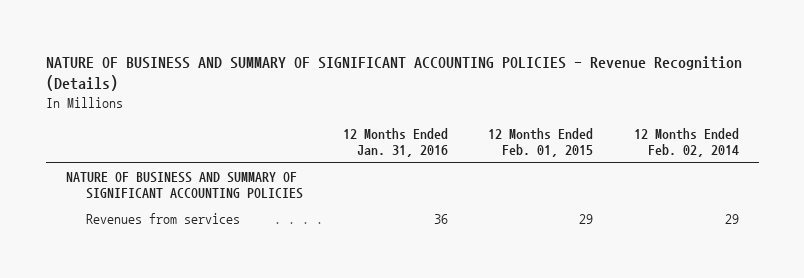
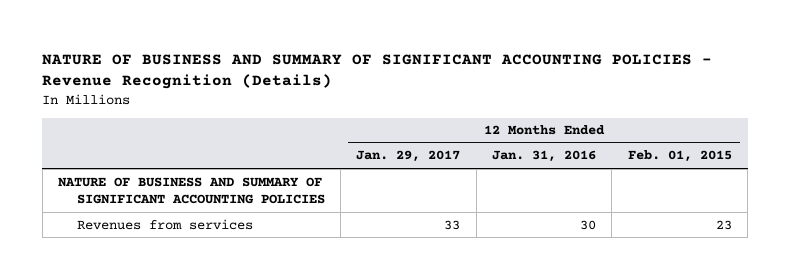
[633,128,739,158] 12 Months Ended Feb. 02, 2014 -> none
none -> [356,150,461,163] Jan. 29, 2017
[434,214,449,225] 36 -> [580,219,597,230] 30
[579,214,594,225] 29 -> [715,219,732,230] 23

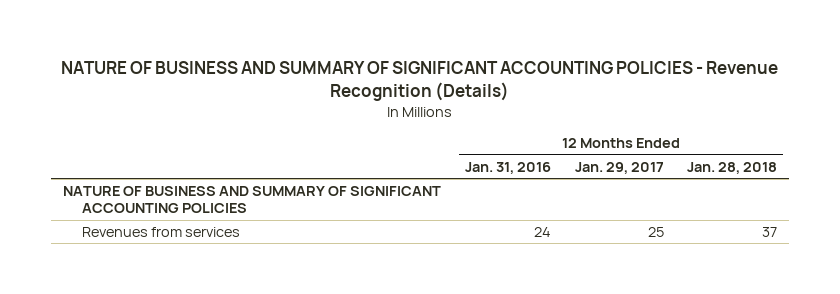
[627,150,732,163] Feb. 01, 2015 -> none
none -> [687,161,778,174] Jan. 28, 2018
[444,219,461,230] 33 -> [647,227,664,238] 25
[580,219,597,230] 30 -> [533,227,551,238] 24

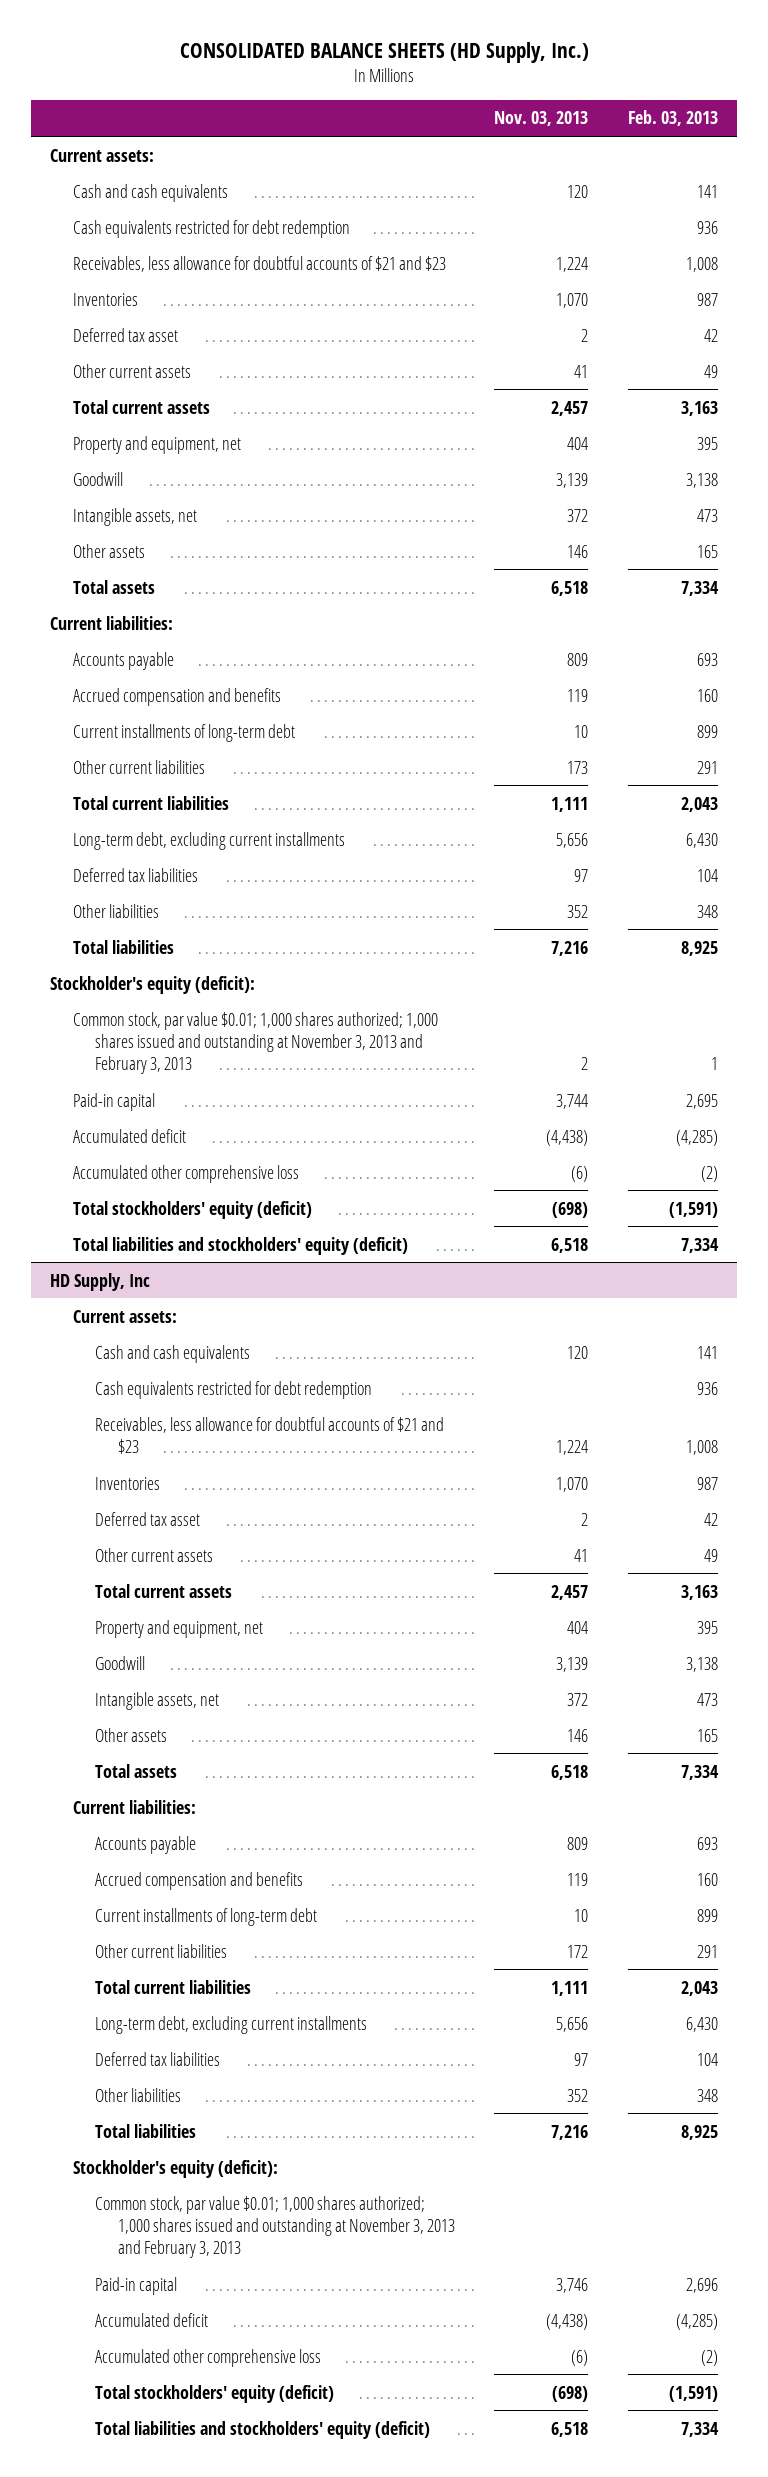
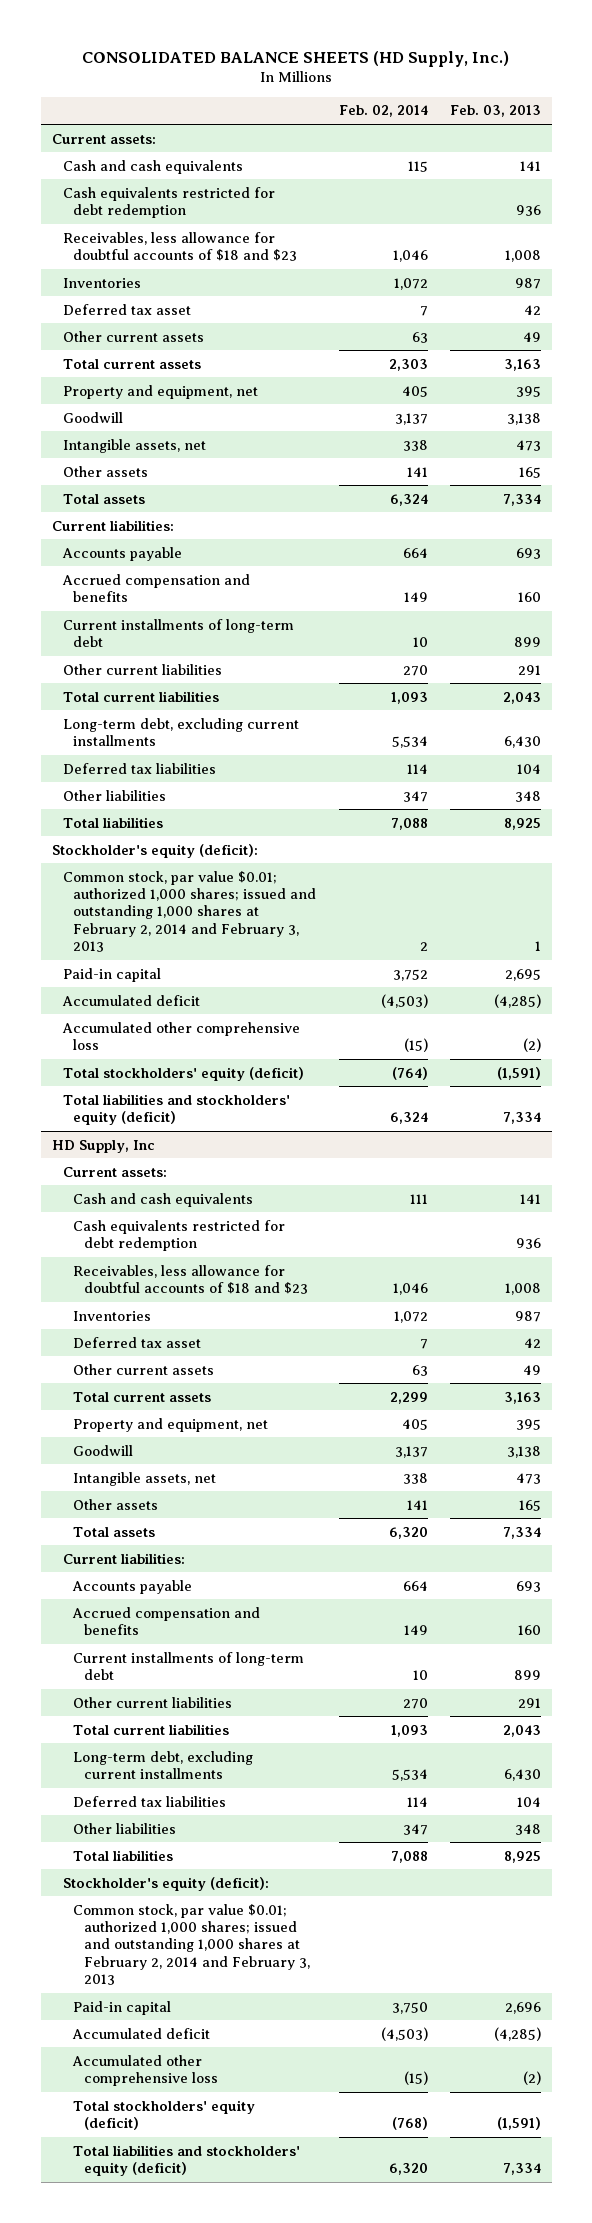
[494,111,589,127] Nov. 03, 2013 -> none
none -> [338,105,428,118] Feb. 02, 2014
[72,255,446,272] Receivables, less allowance for doubtful accounts of $21 and $23 -> [62,231,298,261] Receivables, less allowance for doubtful accounts of $18 and $23
[72,1011,438,1075] Common stock, par value $0.01; 1,000 shares authorized; 1,000 shares issued and outstanding at November 3, 2013 and February 3, 2013 -> [62,870,317,953] Common stock, par value $0.01; authorized 1,000 shares; issued and outstanding 1,000 shares at February 2, 2014 and February 3, 2013
[95,1416,445,1454] Receivables, less allowance for doubtful accounts of $21 and $23 -> [73,1264,309,1294] Receivables, less allowance for doubtful accounts of $18 and $23
[95,2195,456,2259] Common stock, par value $0.01; 1,000 shares authorized; 1,000 shares issued and outstanding at November 3, 2013 and February 3, 2013 -> [73,1903,311,1986] Common stock, par value $0.01; authorized 1,000 shares; issued and outstanding 1,000 shares at February 2, 2014 and February 3, 2013

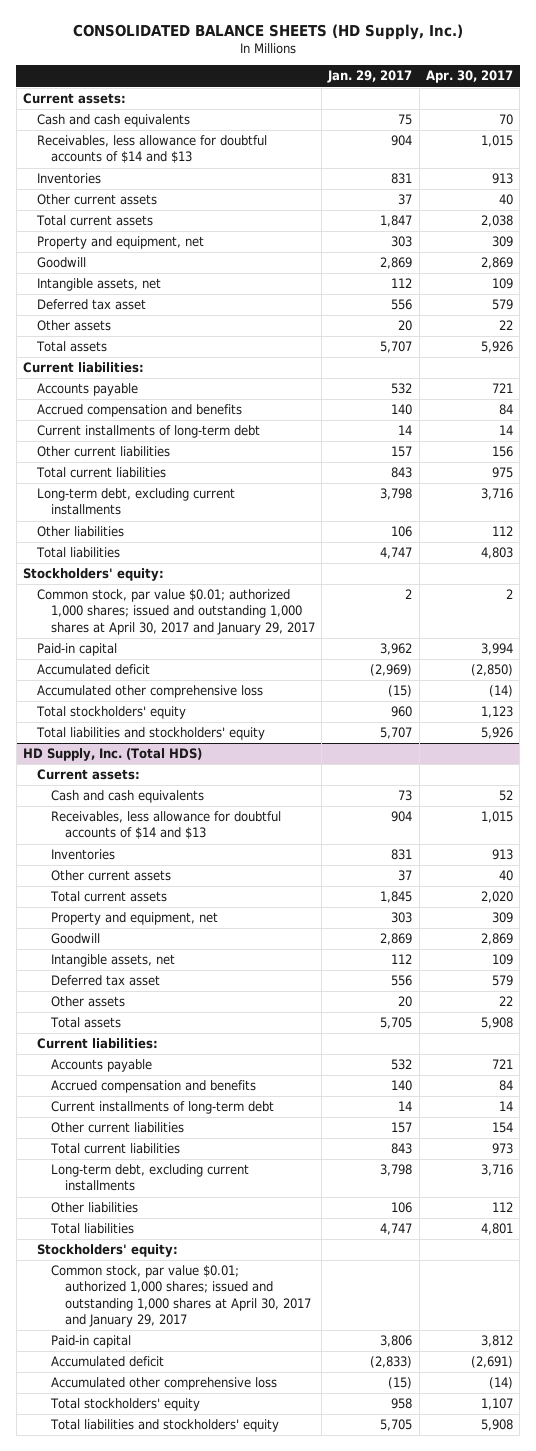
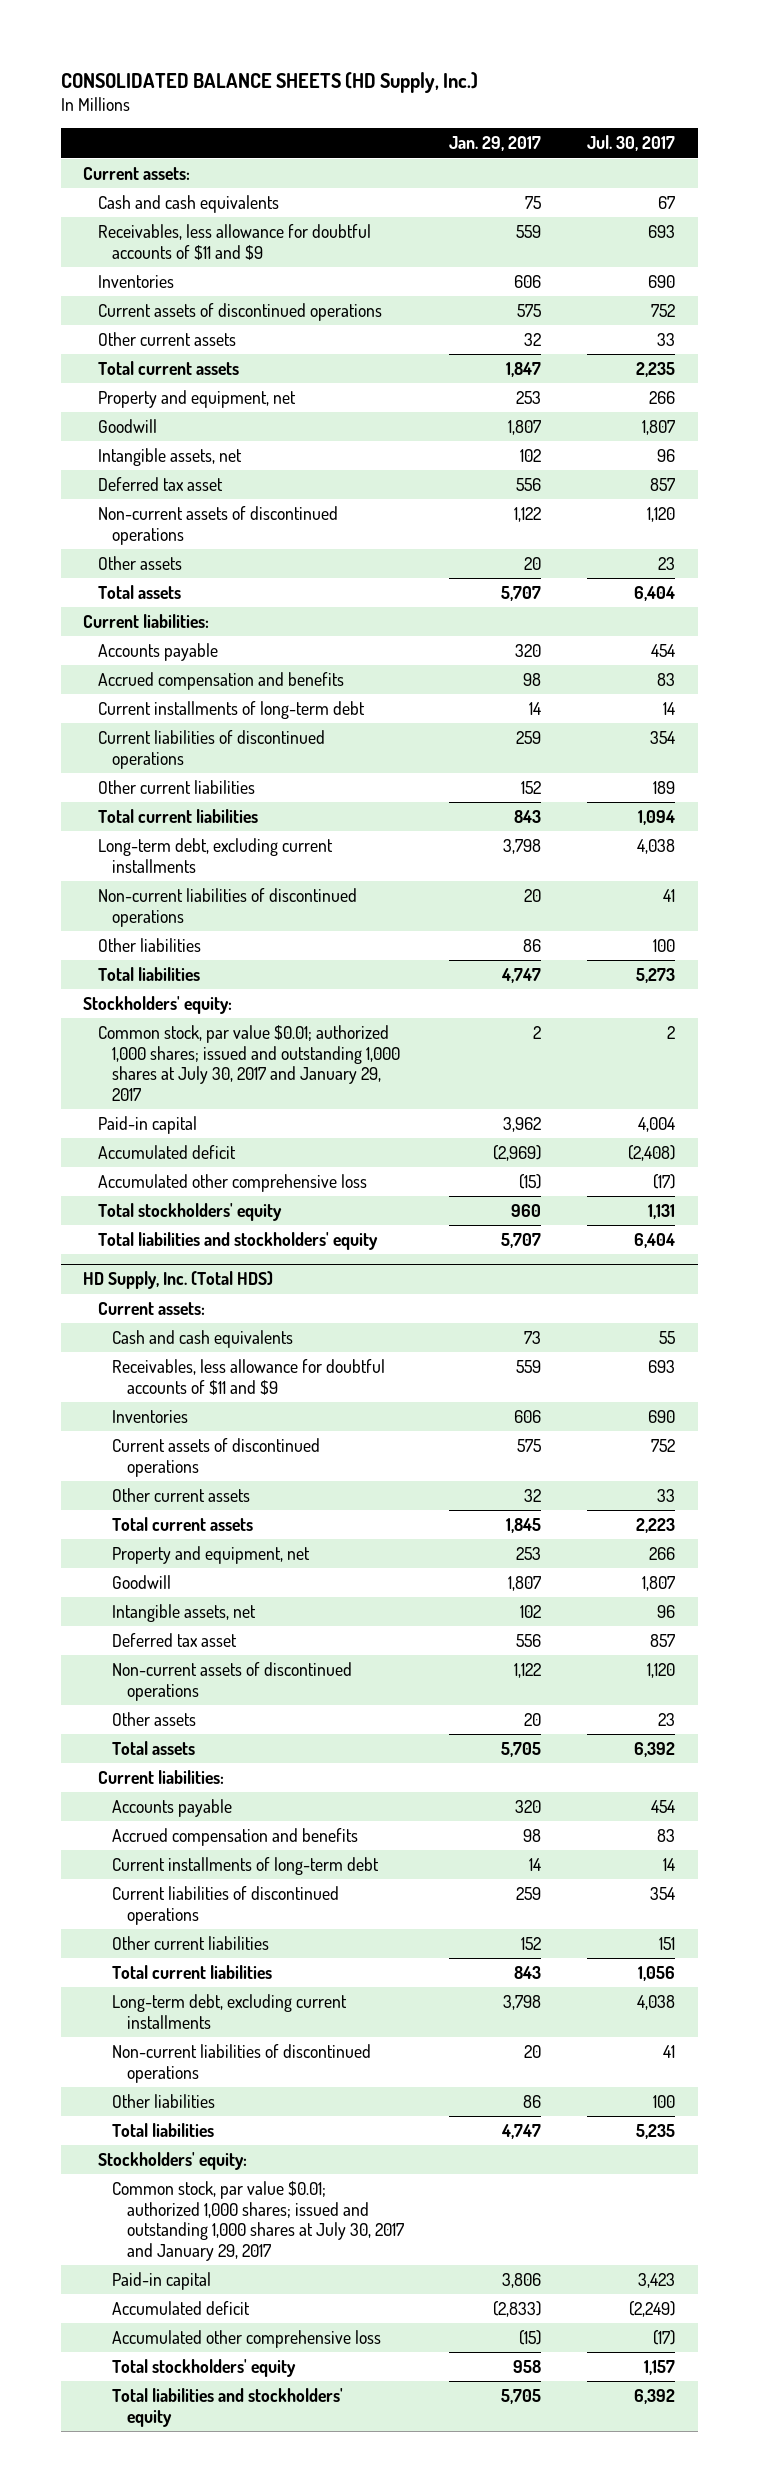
[426,70,514,84] Apr. 30, 2017 -> none
none -> [586,135,675,152] Jul. 30, 2017
[36,135,267,164] Receivables, less allowance for doubtful accounts of $14 and $13 -> [97,223,371,260] Receivables, less allowance for doubtful accounts of $11 and $9
[391,135,413,147] 904 -> [516,224,542,238] 559
[391,173,413,185] 831 -> [514,274,542,288] 606
none -> [97,302,382,321] Current assets of discontinued operations
[398,194,413,206] 37 -> [524,332,542,346] 32
[391,236,413,248] 303 -> [516,390,542,404] 253
[380,257,413,270] 2,869 -> [508,419,542,435] 1,807
[391,278,413,289] 112 -> [520,448,542,462] 102
none -> [97,505,338,545] Non-current assets of discontinued operations
[391,383,413,395] 532 -> [515,643,542,657] 320
[391,404,413,416] 140 -> [523,672,542,686] 98
none -> [97,729,325,769] Current liabilities of discontinued operations
[391,446,413,458] 157 -> [521,780,542,794] 152
none -> [97,887,357,927] Non-current liabilities of discontinued operations
[391,526,413,538] 106 -> [523,938,542,952] 86
[36,589,315,635] Common stock, par value $0.01; authorized 1,000 shares; issued and outstanding 1,000 shares at April 30, 2017 and January 29, 2017 -> [97,1024,401,1102] Common stock, par value $0.01; authorized 1,000 shares; issued and outstanding 1,000 shares at July 30, 2017 and January 29, 2017
[50,811,281,840] Receivables, less allowance for doubtful accounts of $14 and $13 -> [112,1358,386,1395] Receivables, less allowance for doubtful accounts of $11 and $9
[391,811,413,823] 904 -> [516,1359,542,1373] 559
[391,849,413,861] 831 -> [514,1409,542,1423] 606
none -> [112,1437,321,1477] Current assets of discontinued operations
[398,870,413,882] 37 -> [524,1488,542,1502] 32
[391,912,413,924] 303 -> [516,1546,542,1560] 253
[380,933,413,946] 2,869 -> [508,1575,542,1591] 1,807
[391,954,413,965] 112 -> [520,1604,542,1618] 102
none -> [112,1661,353,1701] Non-current assets of discontinued operations
[391,1059,413,1071] 532 -> [515,1799,542,1813] 320
[391,1080,413,1092] 140 -> [523,1828,542,1842] 98
none -> [112,1885,340,1925] Current liabilities of discontinued operations
[391,1122,413,1134] 157 -> [521,1936,542,1950] 152
none -> [112,2043,372,2083] Non-current liabilities of discontinued operations
[391,1202,413,1214] 106 -> [523,2094,542,2108] 86
[50,1265,311,1327] Common stock, par value $0.01; authorized 1,000 shares; issued and outstanding 1,000 shares at April 30, 2017 and January 29, 2017 -> [112,2180,404,2262] Common stock, par value $0.01; authorized 1,000 shares; issued and outstanding 1,000 shares at July 30, 2017 and January 29, 2017

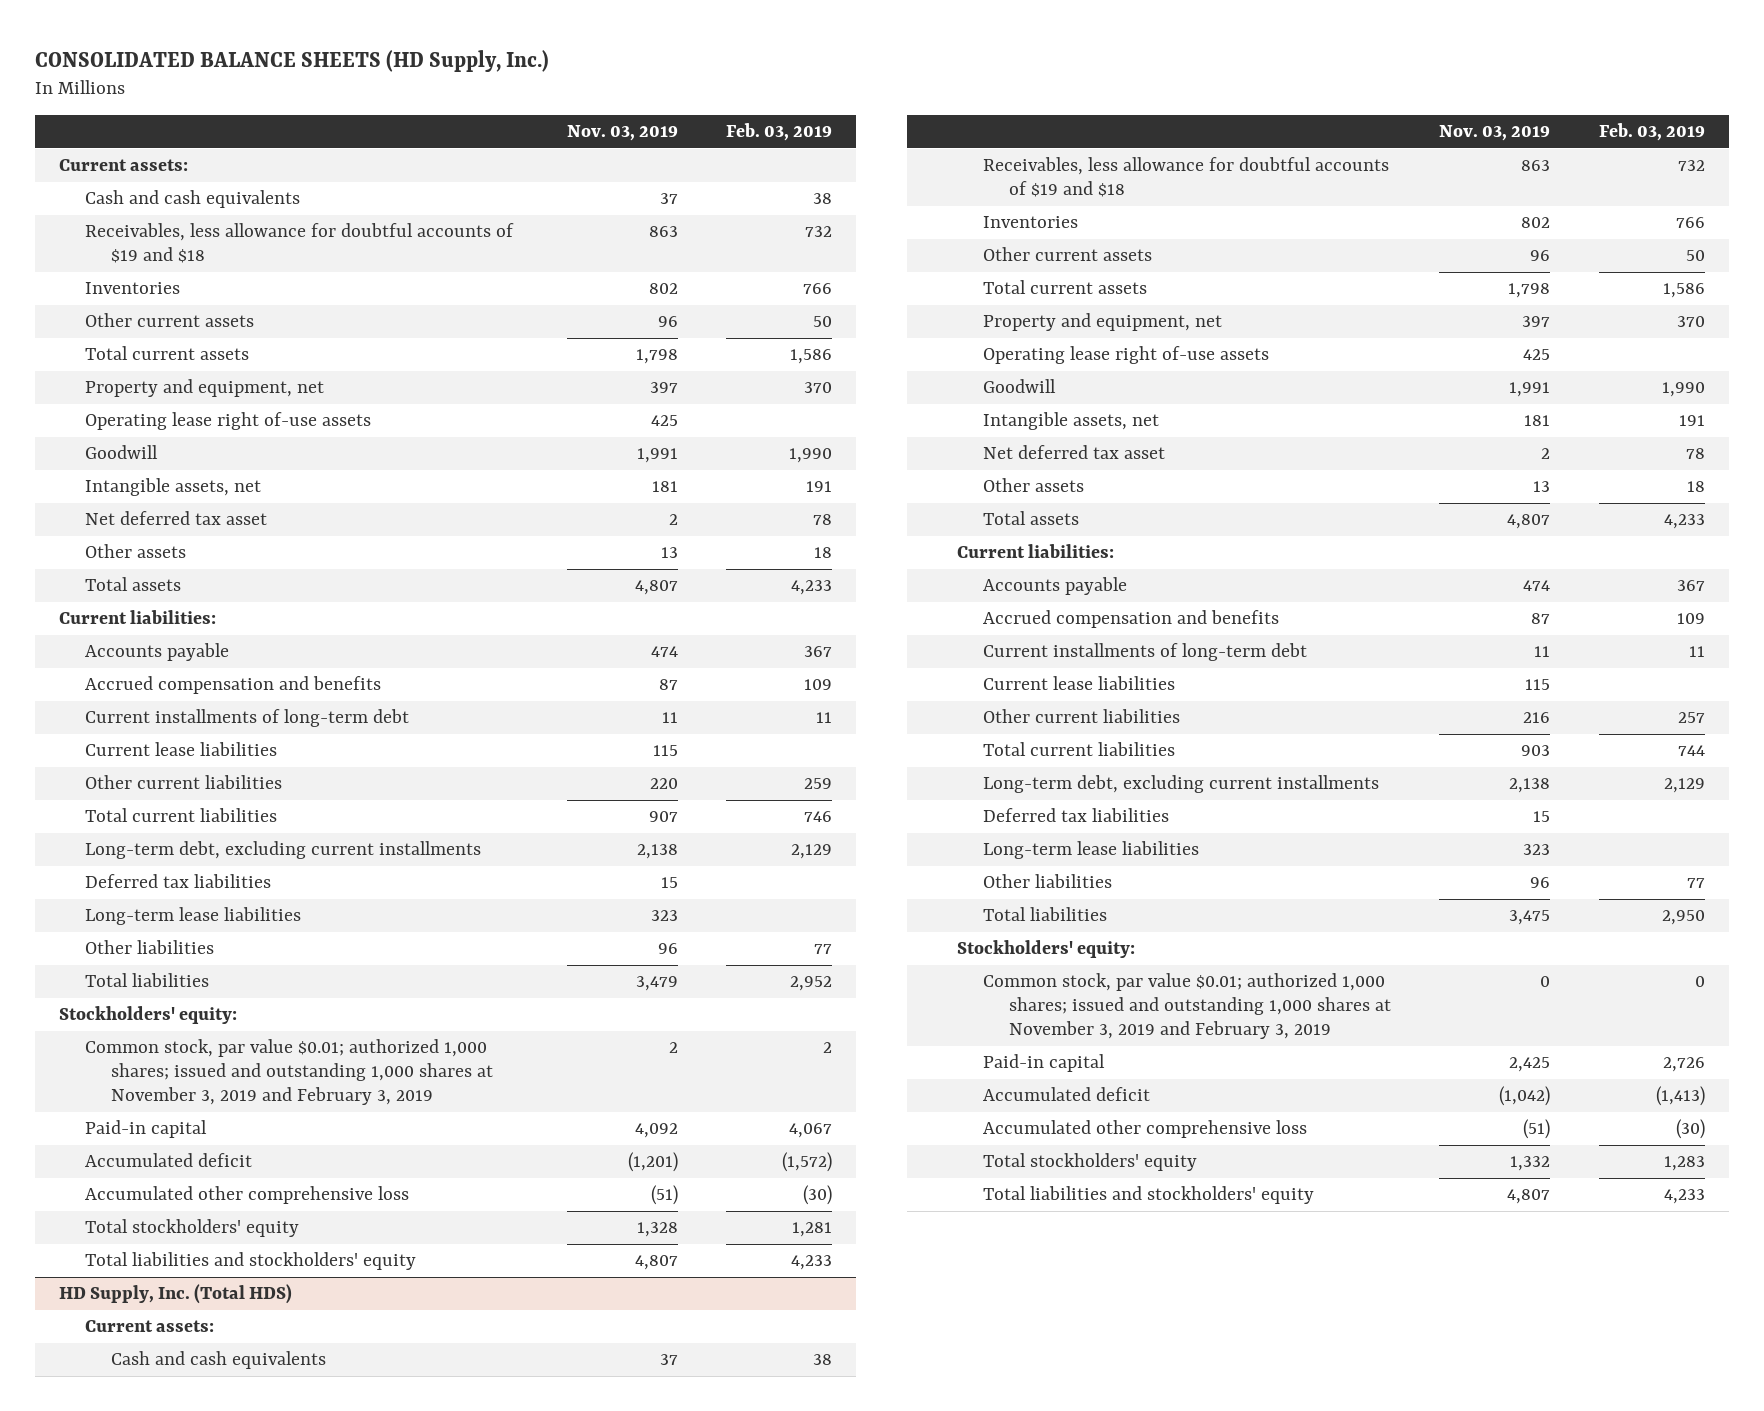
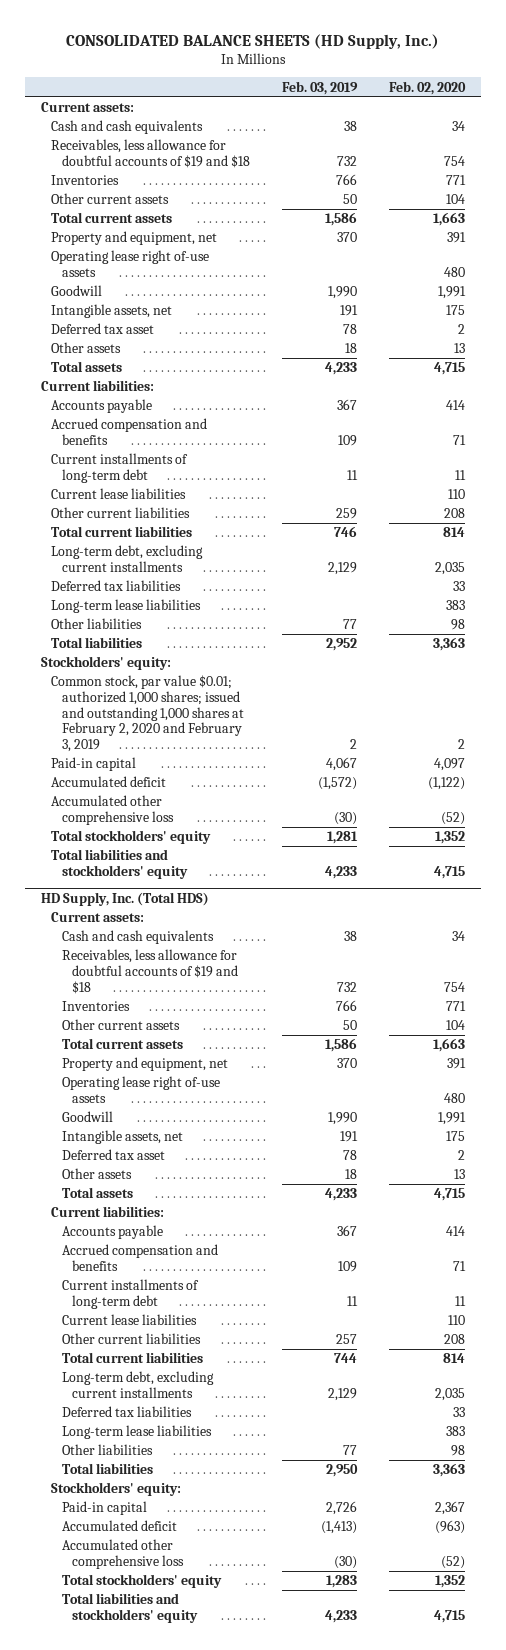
[566,125,678,142] Nov. 03, 2019 -> none
none -> [389,80,467,95] Feb. 02, 2020
[84,511,267,526] Net deferred tax asset -> [51,323,155,335] Deferred tax asset
[84,1039,493,1106] Common stock, par value $0.01; authorized 1,000 shares; issued and outstanding 1,000 shares at November 3, 2019 and February 3, 2019 -> [51,675,244,752] Common stock, par value $0.01; authorized 1,000 shares; issued and outstanding 1,000 shares at February 2, 2020 and February 3, 2019
[983,445,1166,460] Net deferred tax asset -> [61,1149,165,1161] Deferred tax asset
[983,973,1391,1040] Common stock, par value $0.01; authorized 1,000 shares; issued and outstanding 1,000 shares at November 3, 2019 and February 3, 2019 -> none

